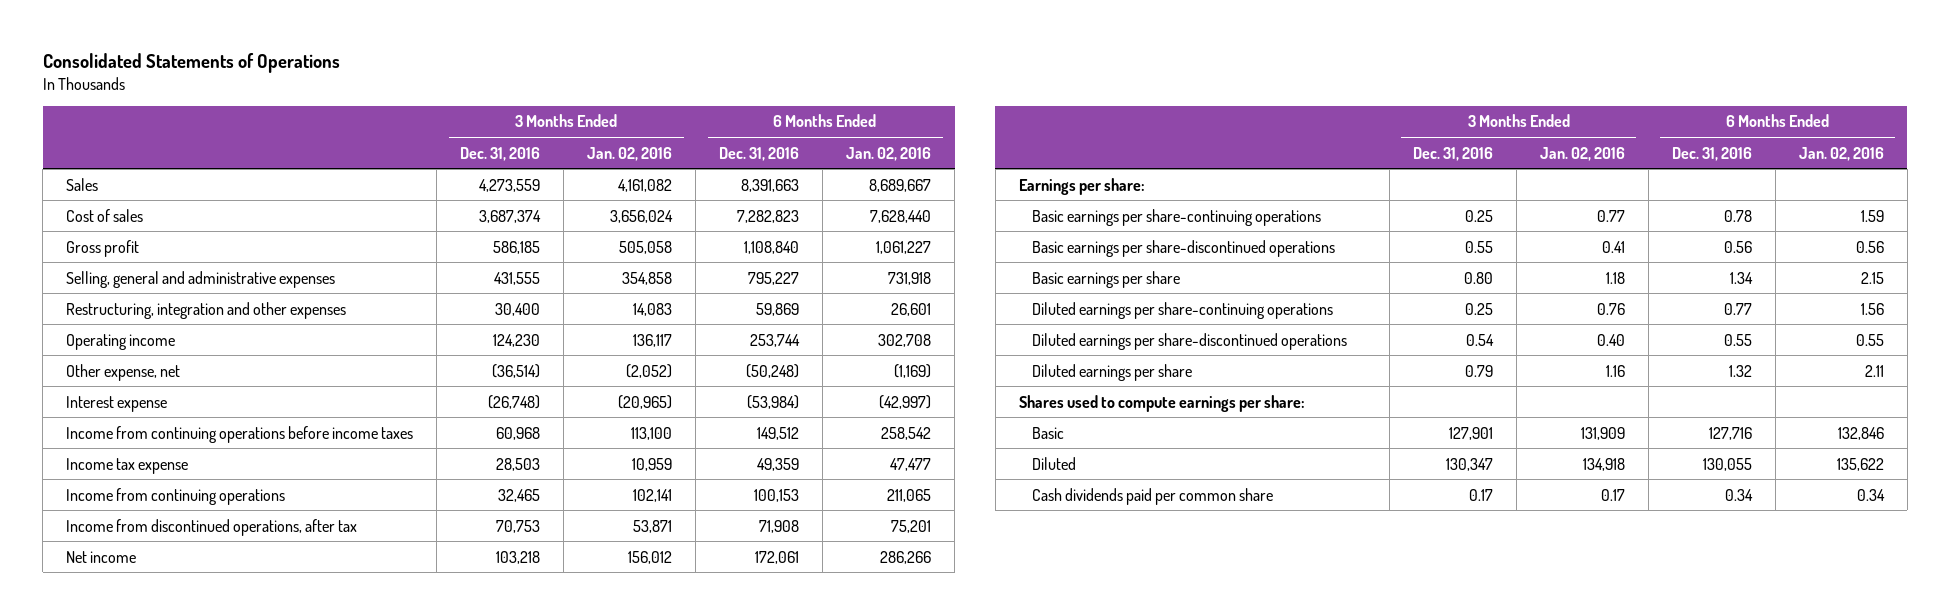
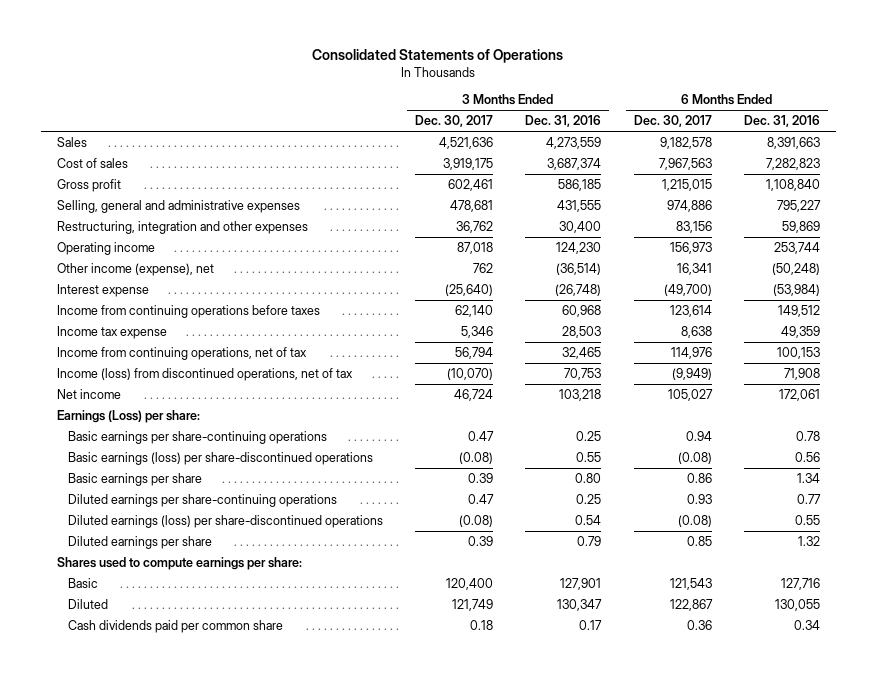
[587,146,673,161] Jan. 02, 2016 -> none
[846,146,932,161] Jan. 02, 2016 -> none
none -> [415,115,494,128] Dec. 30, 2017
none -> [633,115,712,128] Dec. 30, 2017
[66,363,181,381] Other expense, net -> [57,263,215,277] Other income (expense), net
[66,425,414,443] Income from continuing operations before income taxes -> [57,305,321,319] Income from continuing operations before taxes
[66,487,286,505] Income from continuing operations -> [57,347,308,361] Income from continuing operations, net of tax
[66,518,358,536] Income from discontinued operations, after tax -> [57,368,354,382] Income (loss) from discontinued operations, net of tax
[1018,177,1145,195] Earnings per share: -> [57,410,201,424] Earnings (Loss) per share:
[1031,239,1335,257] Basic earnings per share-discontinued operations -> [68,452,374,466] Basic earnings (loss) per share-discontinued operations
[1031,332,1347,350] Diluted earnings per share-discontinued operations -> [68,515,384,529] Diluted earnings (loss) per share-discontinued operations

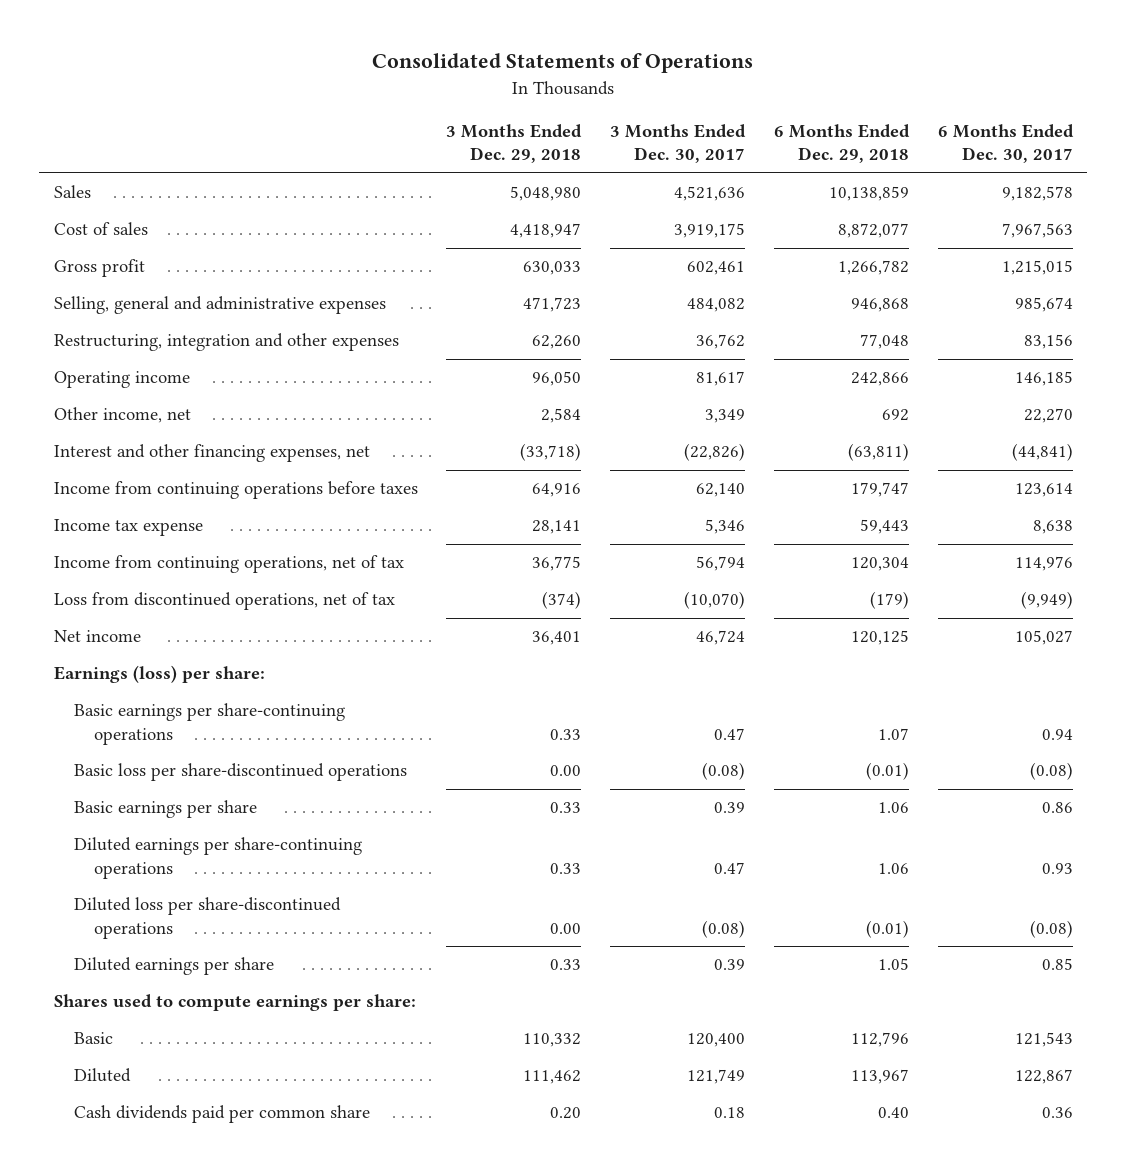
[525,115,602,128] Dec. 31, 2016 -> none
[743,115,820,128] Dec. 31, 2016 -> none
none -> [446,123,583,164] 3 Months Ended Dec. 29, 2018
none -> [773,123,910,164] 6 Months Ended Dec. 29, 2018
[450,200,494,213] 478,681 -> [687,298,746,313] 484,082
[666,200,712,213] 974,886 -> [1014,297,1073,313] 985,674
[57,284,150,298] Interest expense -> none
[457,242,494,255] 87,018 -> [696,371,746,387] 81,617
[669,242,712,255] 156,973 -> [1014,371,1073,387] 146,185
[57,263,215,277] Other income (expense), net -> [53,407,191,424] Other income, net
[473,263,494,274] 762 -> [705,409,746,424] 3,349
[676,263,712,276] 16,341 -> [1023,408,1073,424] 22,270
none -> [53,444,370,463] Interest and other financing expenses, net
[57,368,354,382] Income (loss) from discontinued operations, net of tax -> [53,592,395,611] Loss from discontinued operations, net of tax
[57,410,201,424] Earnings (Loss) per share: -> [53,665,265,684] Earnings (loss) per share:
[68,452,374,466] Basic earnings (loss) per share-discontinued operations -> [74,763,408,782] Basic loss per share-discontinued operations
[68,515,384,529] Diluted earnings (loss) per share-discontinued operations -> [74,897,342,940] Diluted loss per share-discontinued operations

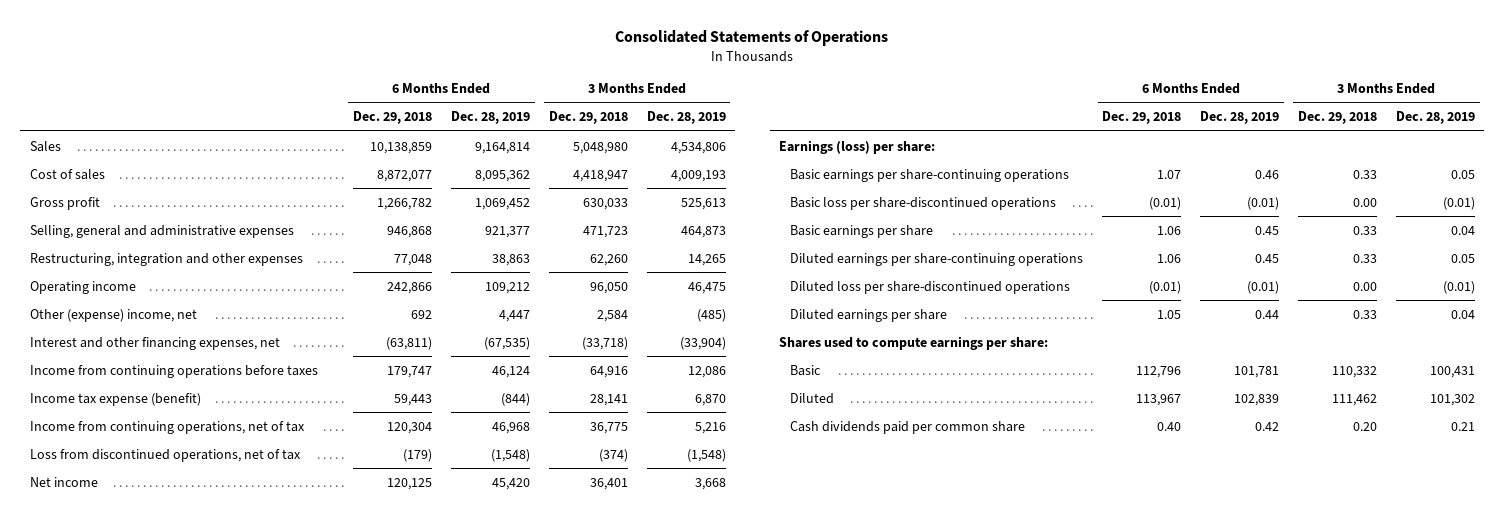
[610,123,747,164] 3 Months Ended Dec. 30, 2017 -> none
[937,123,1074,164] 6 Months Ended Dec. 30, 2017 -> none
none -> [450,111,530,125] Dec. 28, 2019
none -> [646,111,726,125] Dec. 28, 2019
[53,407,191,424] Other income, net -> [29,308,197,322] Other (expense) income, net
[53,519,203,537] Income tax expense -> [29,392,201,406] Income tax expense (benefit)

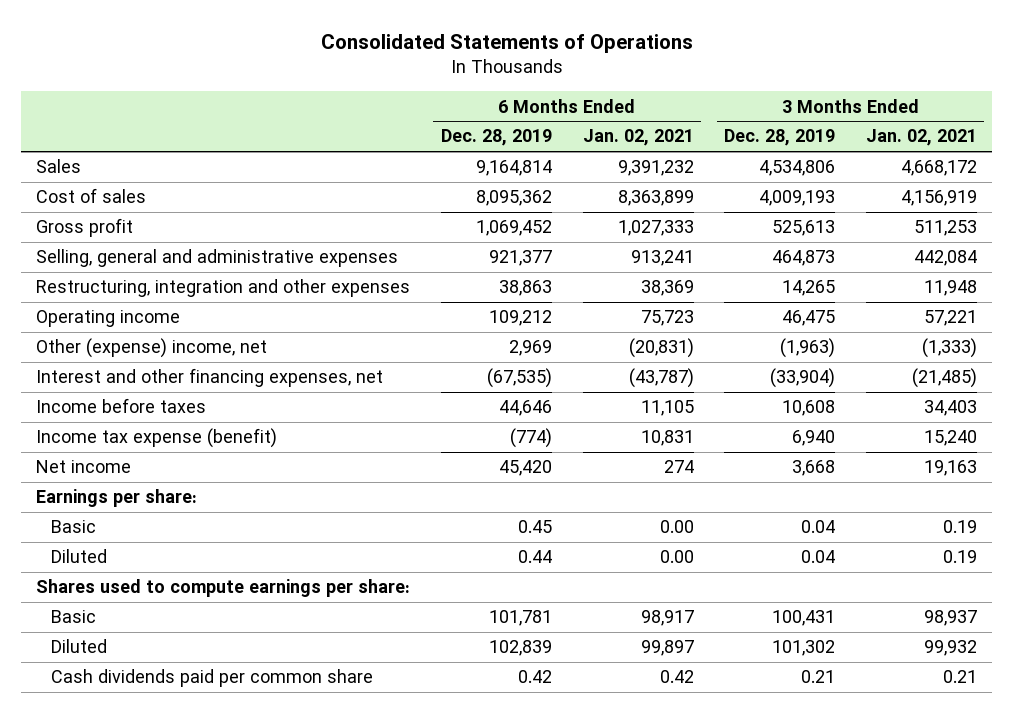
[352,111,432,125] Dec. 29, 2018 -> none
[548,111,628,125] Dec. 29, 2018 -> none
none -> [582,129,694,147] Jan. 02, 2021
none -> [865,129,977,147] Jan. 02, 2021
[498,309,530,322] 4,447 -> [509,340,553,357] 2,969
[696,308,726,322] (485) -> [780,338,836,359] (1,963)
[29,420,305,434] Income from continuing operations, net of tax -> none
[29,448,301,462] Loss from discontinued operations, net of tax -> none
[29,364,318,378] Income from continuing operations before taxes -> [36,398,207,414] Income before taxes
[491,365,530,378] 46,124 -> [499,400,553,417] 44,646
[687,365,726,378] 12,086 -> [782,400,836,417] 10,608
[500,392,530,406] (844) -> [510,428,553,449] (774)
[694,393,726,406] 6,870 -> [792,430,836,447] 6,940
[790,168,1070,182] Basic earnings per share-continuing operations -> none
[790,196,1057,210] Basic loss per share-discontinued operations -> none
[790,252,1084,266] Diluted earnings per share-continuing operations -> none
[790,280,1071,294] Diluted loss per share-discontinued operations -> none
[779,139,936,154] Earnings (loss) per share: -> [36,489,198,508] Earnings per share:
[790,224,934,238] Basic earnings per share -> [51,520,97,534] Basic
[790,308,948,322] Diluted earnings per share -> [51,549,108,564] Diluted

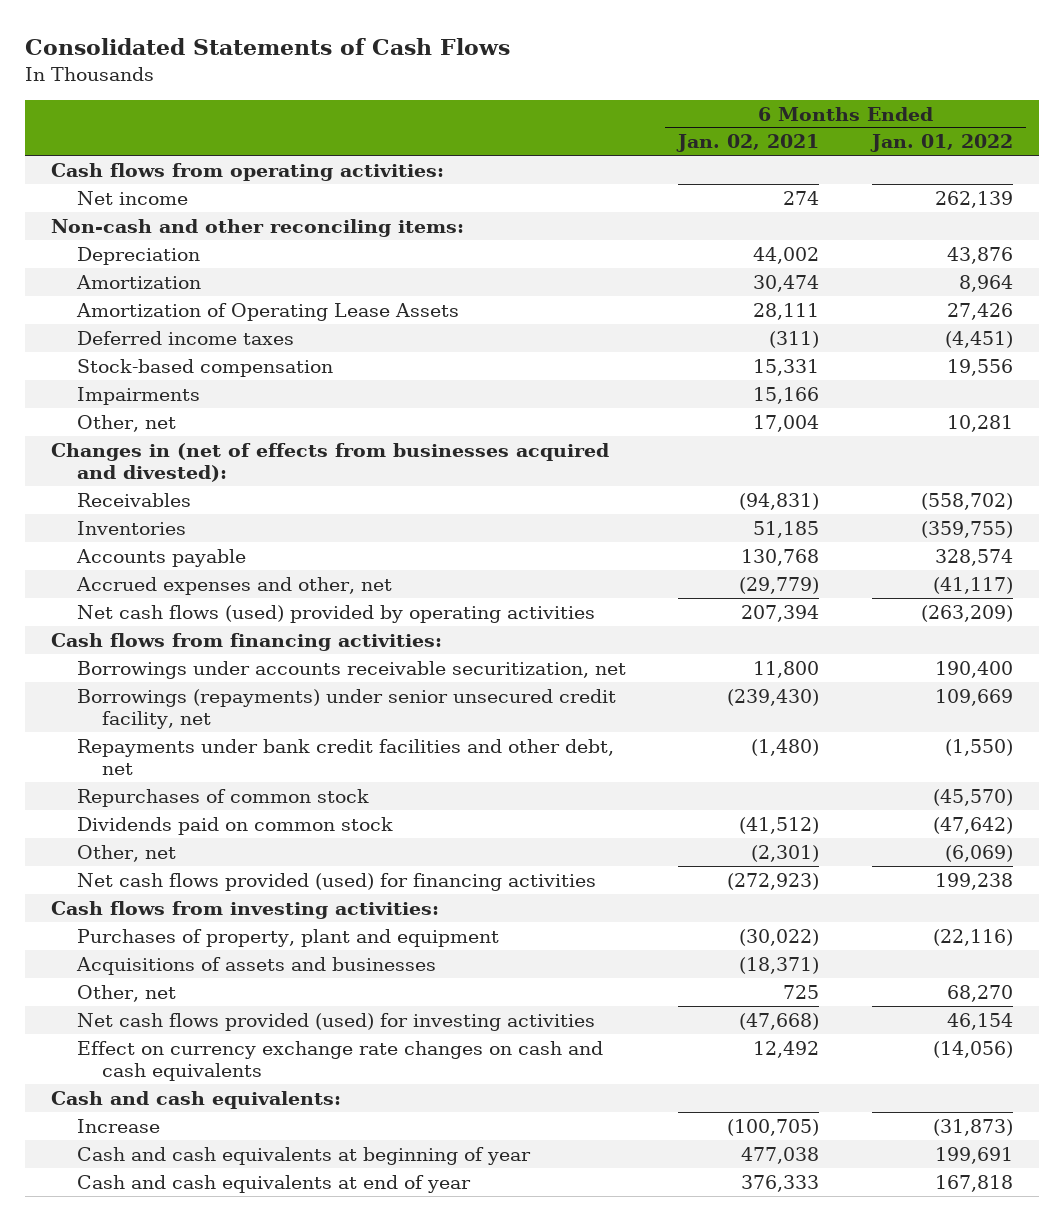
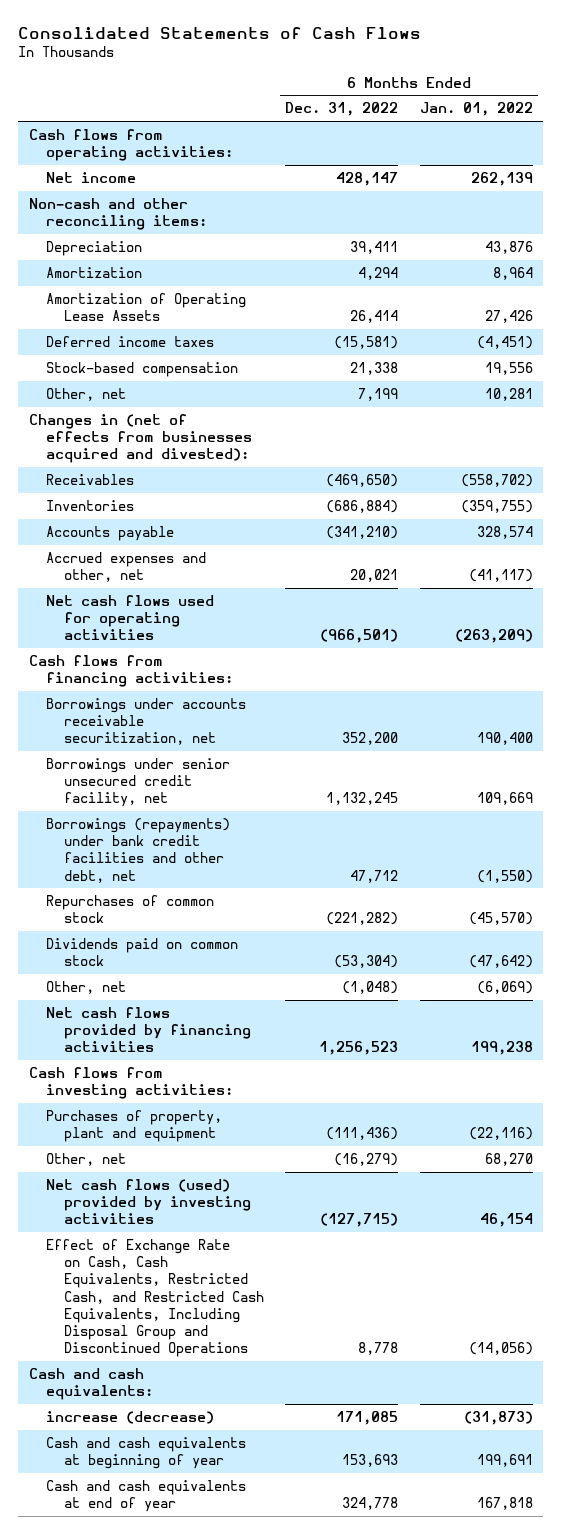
[676,134,820,153] Jan. 02, 2021 -> none
none -> [285,102,399,117] Dec. 31, 2022
[76,386,200,405] Impairments -> none
[76,604,595,623] Net cash flows (used) provided by operating activities -> [46,594,215,641] Net cash flows used for operating activities
[76,688,616,730] Borrowings (repayments) under senior unsecured credit facility, net -> [46,757,231,808] Borrowings under senior unsecured credit facility, net
[76,738,614,776] Repayments under bank credit facilities and other debt, net -> [46,817,231,883] Borrowings (repayments) under bank credit facilities and other debt, net
[76,872,596,891] Net cash flows provided (used) for financing activities -> [46,1006,251,1053] Net cash flows provided by financing activities
[75,956,436,975] Acquisitions of assets and businesses -> none
[76,1012,595,1031] Net cash flows provided (used) for investing activities -> [46,1178,251,1225] Net cash flows (used) provided by investing activities
[76,1040,603,1082] Effect on currency exchange rate changes on cash and cash equivalents -> [46,1238,264,1358] Effect of Exchange Rate on Cash, Cash Equivalents, Restricted Cash, and Restricted Cash Equivalents, Including Disposal Group and Discontinued Operations
[76,1118,160,1133] Increase -> [46,1410,215,1424] increase (decrease)

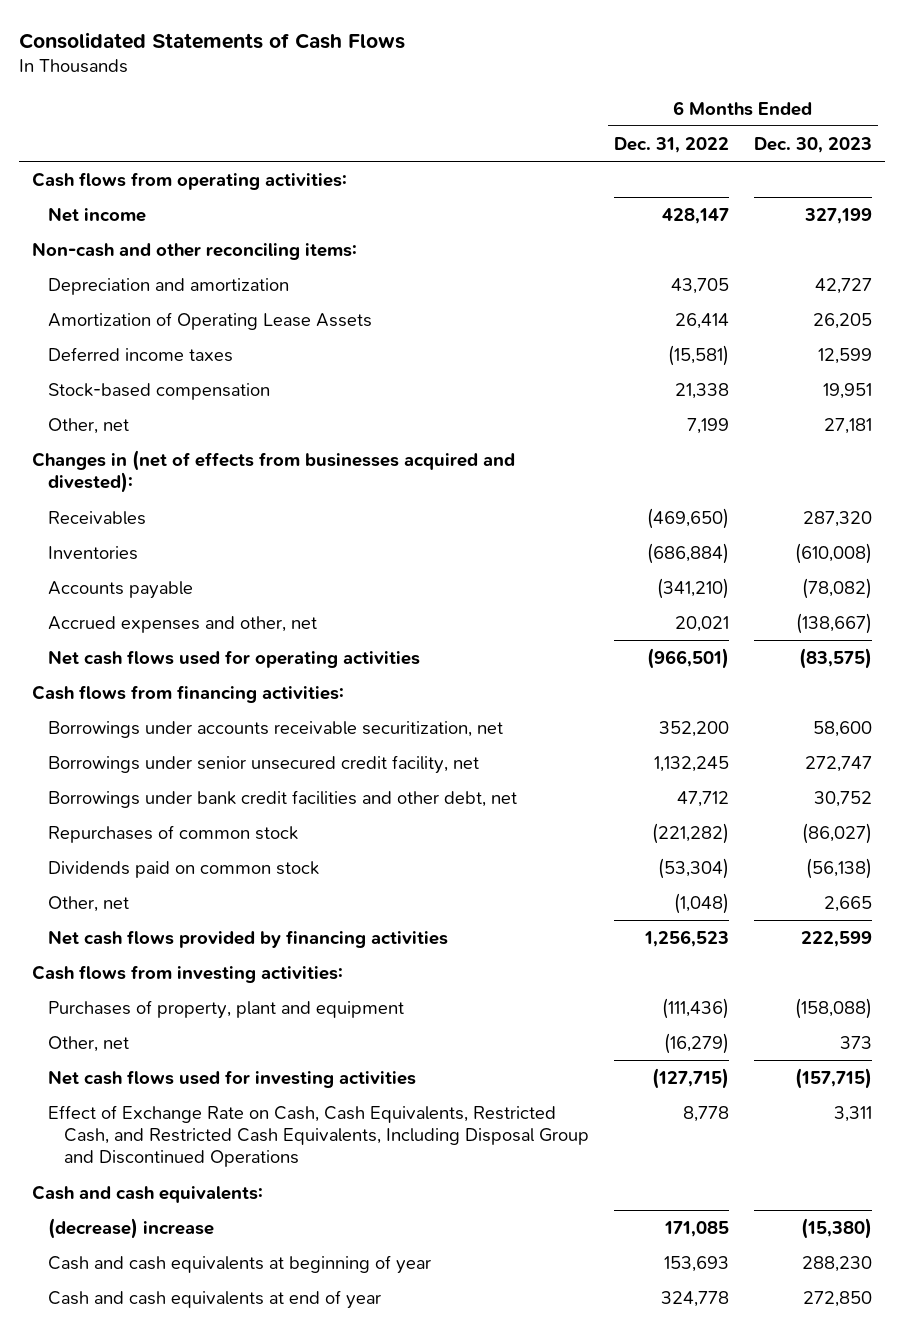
[419,102,533,117] Jan. 01, 2022 -> none
none -> [754,136,873,153] Dec. 30, 2023
[46,240,143,256] Depreciation -> none
[46,266,143,278] Amortization -> none
none -> [47,277,289,295] Depreciation and amortization
[46,817,231,883] Borrowings (repayments) under bank credit facilities and other debt, net -> [47,789,517,808] Borrowings under bank credit facilities and other debt, net
[46,1178,251,1225] Net cash flows (used) provided by investing activities -> [47,1069,416,1088] Net cash flows used for investing activities
[46,1410,215,1424] increase (decrease) -> [47,1217,214,1239] (decrease) increase

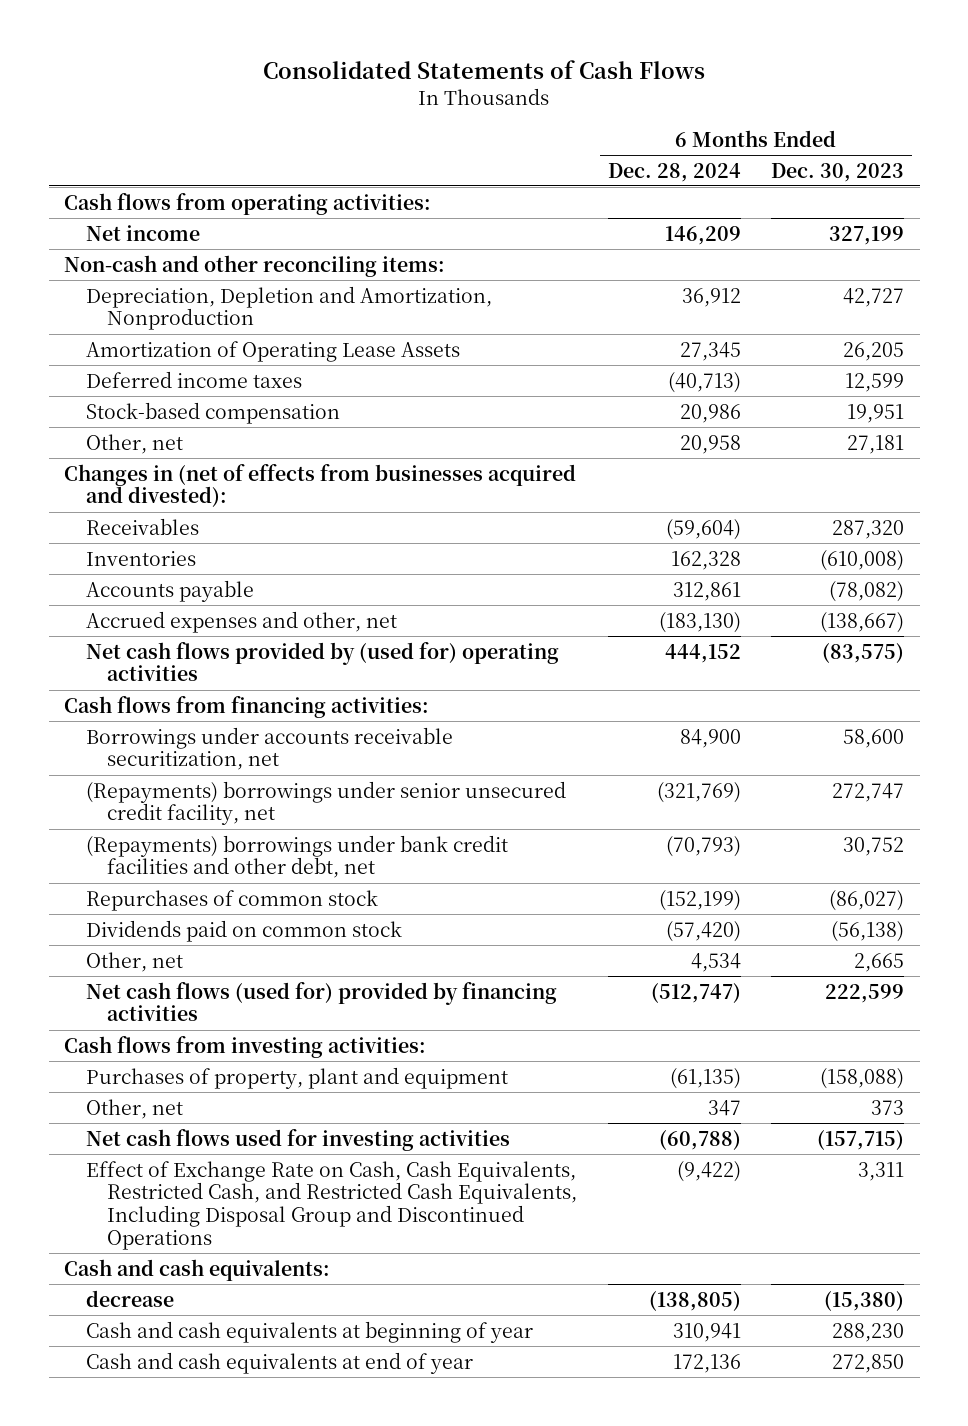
[613,136,729,153] Dec. 31, 2022 -> none
none -> [607,162,741,182] Dec. 28, 2024
[47,277,289,295] Depreciation and amortization -> [85,285,492,331] Depreciation, Depletion and Amortization, Nonproduction
[47,649,420,668] Net cash flows used for operating activities -> [85,641,559,682] Net cash flows provided by (used for) operating activities
[47,754,479,774] Borrowings under senior unsecured credit facility, net -> [85,780,566,826] (Repayments) borrowings under senior unsecured credit facility, net
[47,789,517,808] Borrowings under bank credit facilities and other debt, net -> [85,834,508,879] (Repayments) borrowings under bank credit facilities and other debt, net
[47,929,448,948] Net cash flows provided by financing activities -> [85,981,557,1022] Net cash flows (used for) provided by financing activities
[47,1217,214,1239] (decrease) increase -> [85,1289,174,1307] decrease

